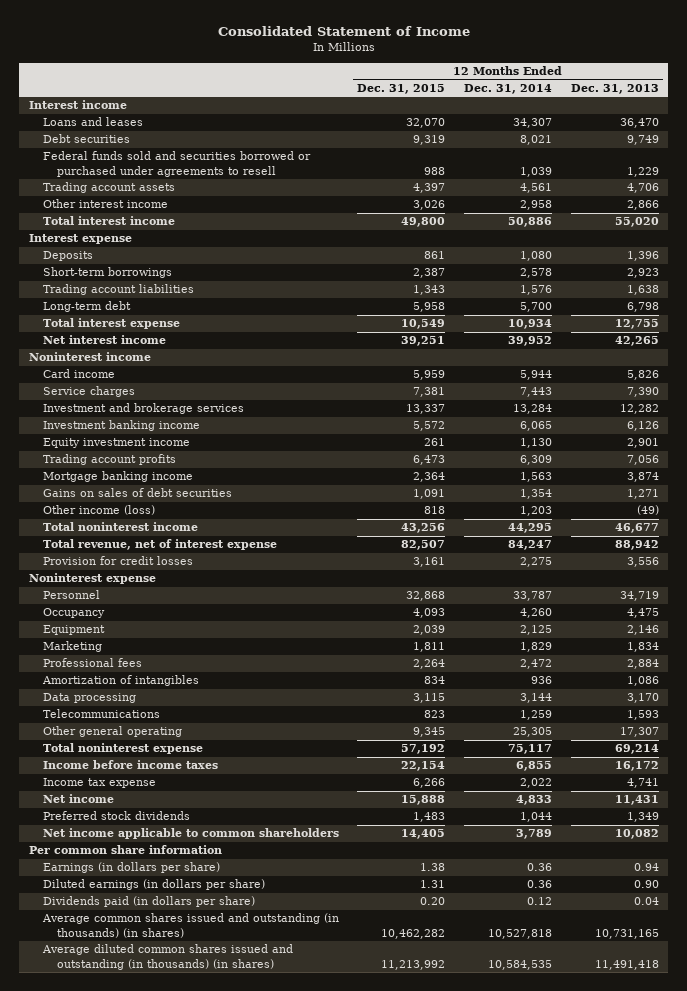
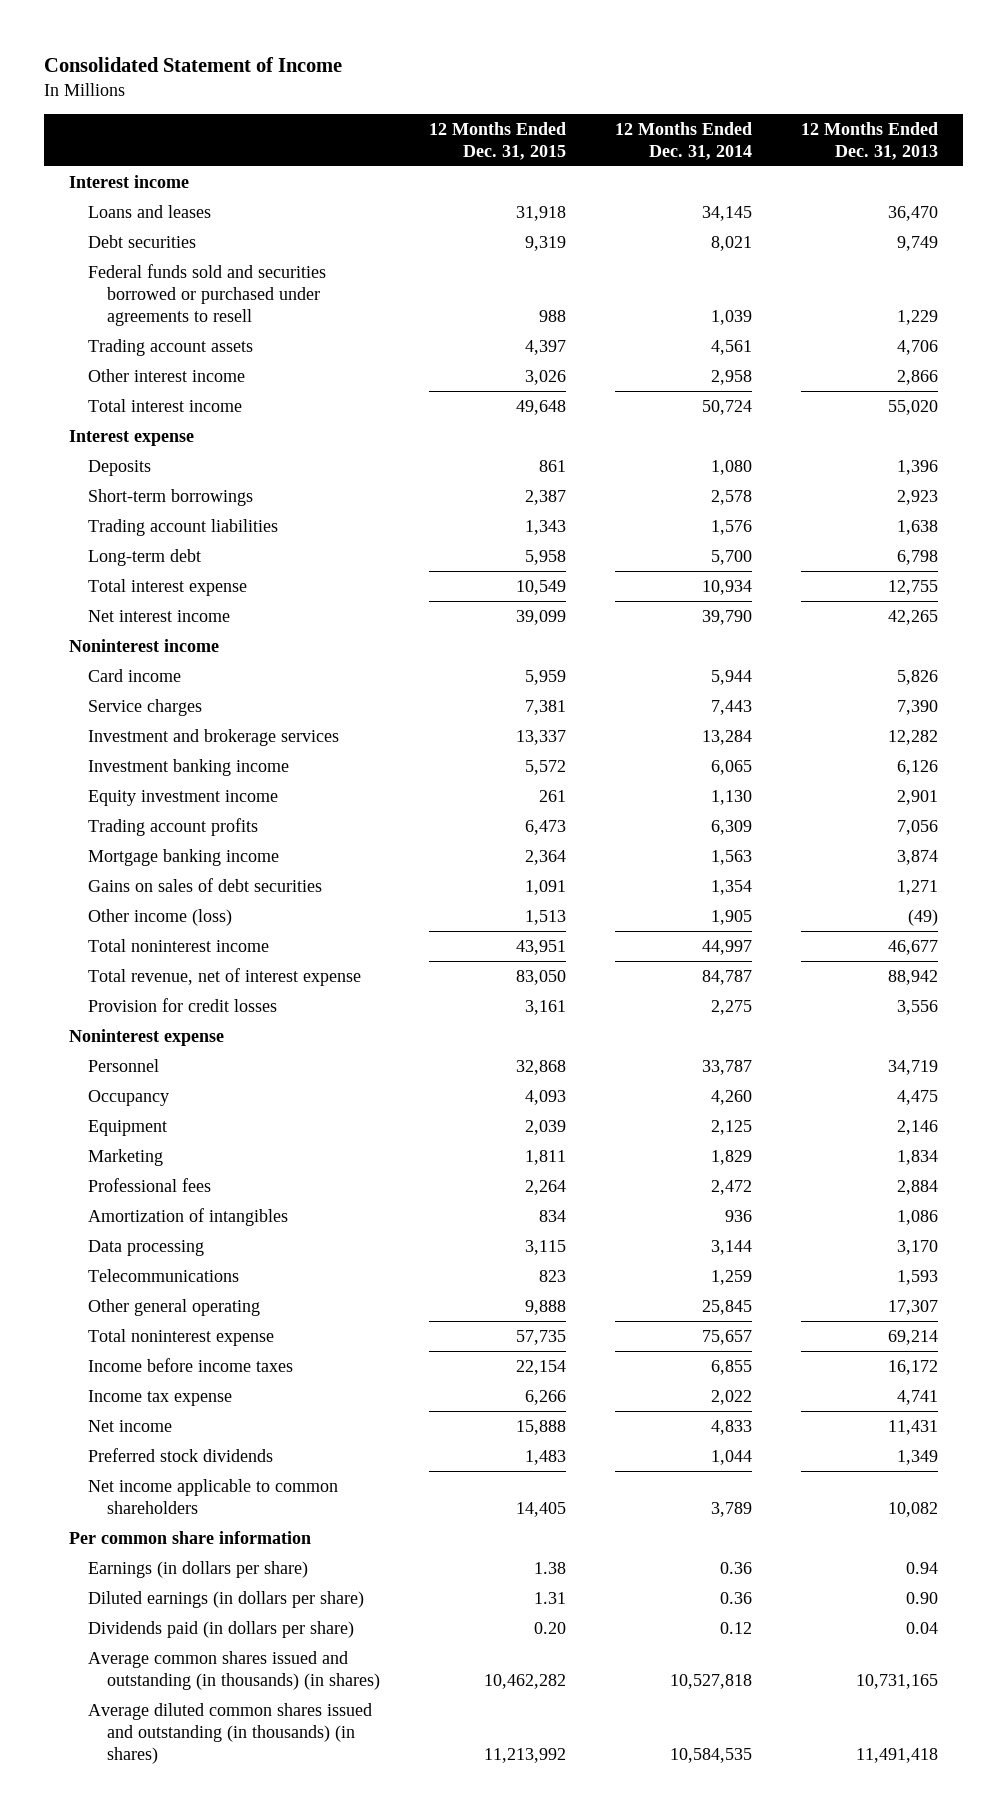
[406,118,446,129] 32,070 -> [515,205,566,221] 31,918
[513,118,553,129] 34,307 -> [702,205,753,221] 34,145
[401,217,446,228] 49,800 -> [515,399,566,415] 49,648
[508,217,553,228] 50,886 -> [702,399,753,415] 50,724
[401,336,446,347] 39,251 -> [515,609,566,625] 39,099
[508,336,553,347] 39,952 -> [702,609,753,625] 39,790
[424,506,446,515] 818 -> [524,909,566,925] 1,513
[520,506,553,517] 1,203 -> [711,909,753,925] 1,905
[401,523,446,534] 43,256 -> [515,939,566,955] 43,951
[508,523,553,534] 44,295 -> [702,939,753,955] 44,997
[401,540,446,551] 82,507 -> [515,969,566,985] 83,050
[508,540,553,551] 84,247 -> [702,969,753,985] 84,787
[413,727,446,738] 9,345 -> [524,1299,566,1315] 9,888
[513,727,553,738] 25,305 -> [702,1299,753,1315] 25,845
[401,744,446,755] 57,192 -> [515,1329,566,1345] 57,735
[508,744,553,755] 75,117 -> [702,1329,753,1345] 75,657

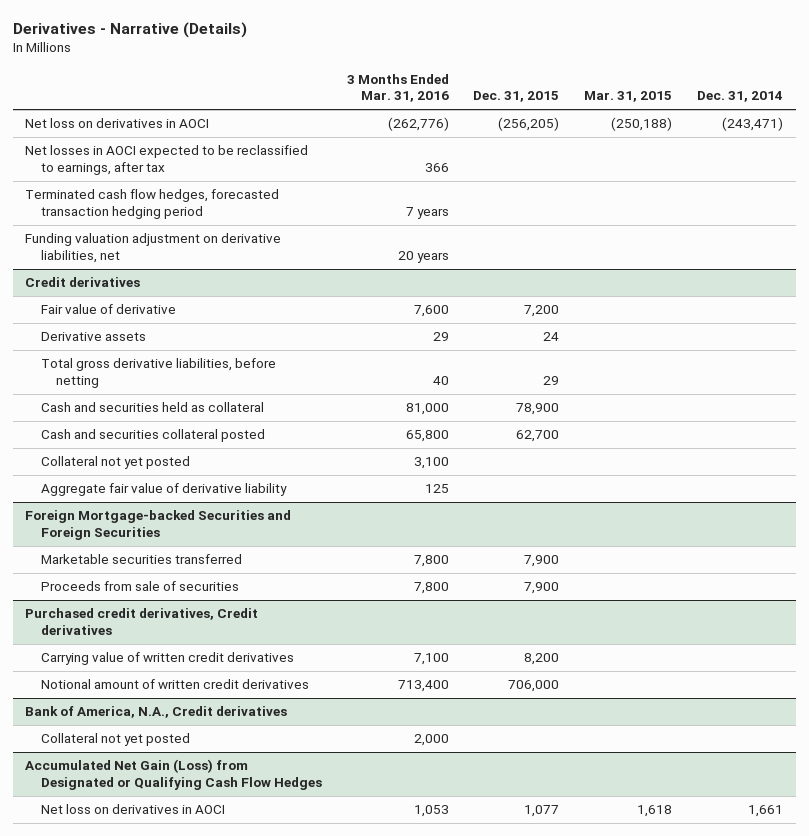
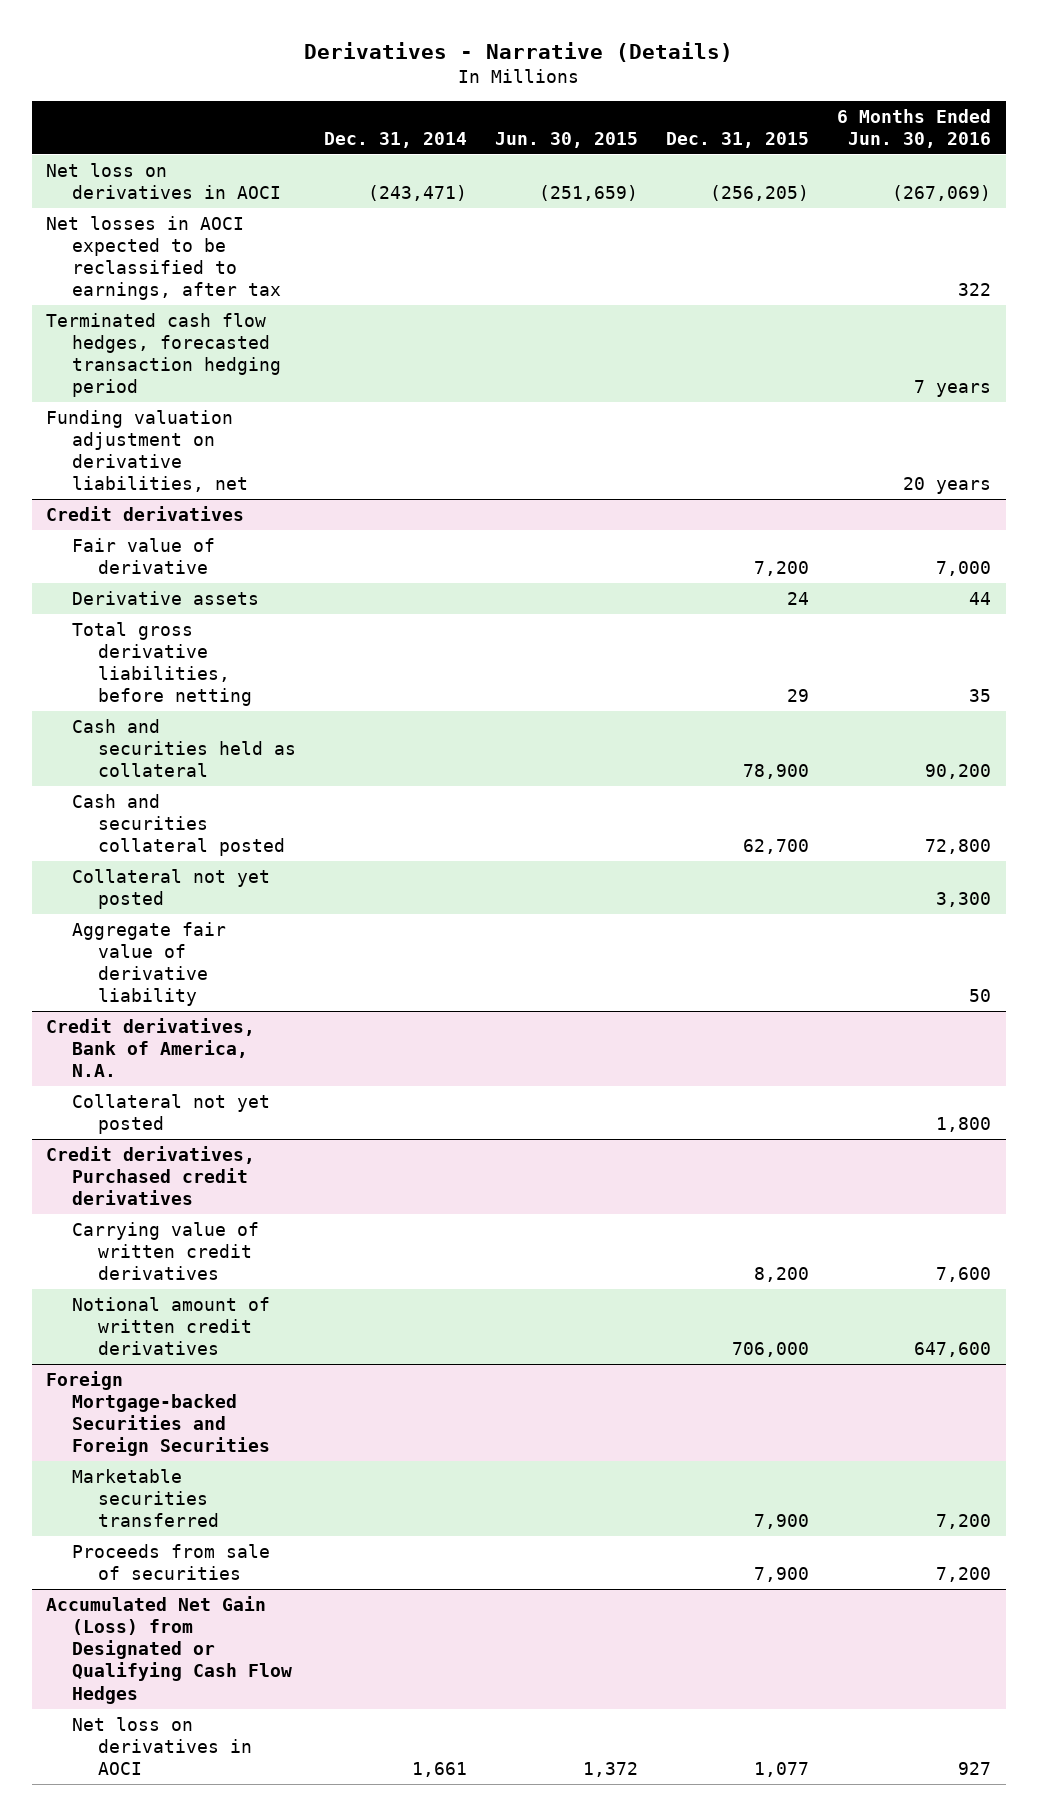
[346,73,449,103] 3 Months Ended Mar. 31, 2016 -> none
[584,91,673,103] Mar. 31, 2015 -> none
none -> [494,132,638,149] Jun. 30, 2015
none -> [837,108,992,149] 6 Months Ended Jun. 30, 2016
none -> [46,1017,256,1078] Credit derivatives, Bank of America, N.A.
none -> [71,1093,270,1135] Collateral not yet posted
none -> [46,1145,256,1206] Credit derivatives, Purchased credit derivatives
none -> [71,1221,259,1281] Carrying value of written credit derivatives
none -> [71,1296,270,1356] Notional amount of written credit derivatives
[25,608,259,636] Purchased credit derivatives, Credit derivatives -> none
[40,652,294,666] Carrying value of written credit derivatives -> none
[40,679,309,690] Notional amount of written credit derivatives -> none
[25,706,288,719] Bank of America, N.A., Credit derivatives -> none
[40,733,190,747] Collateral not yet posted -> none

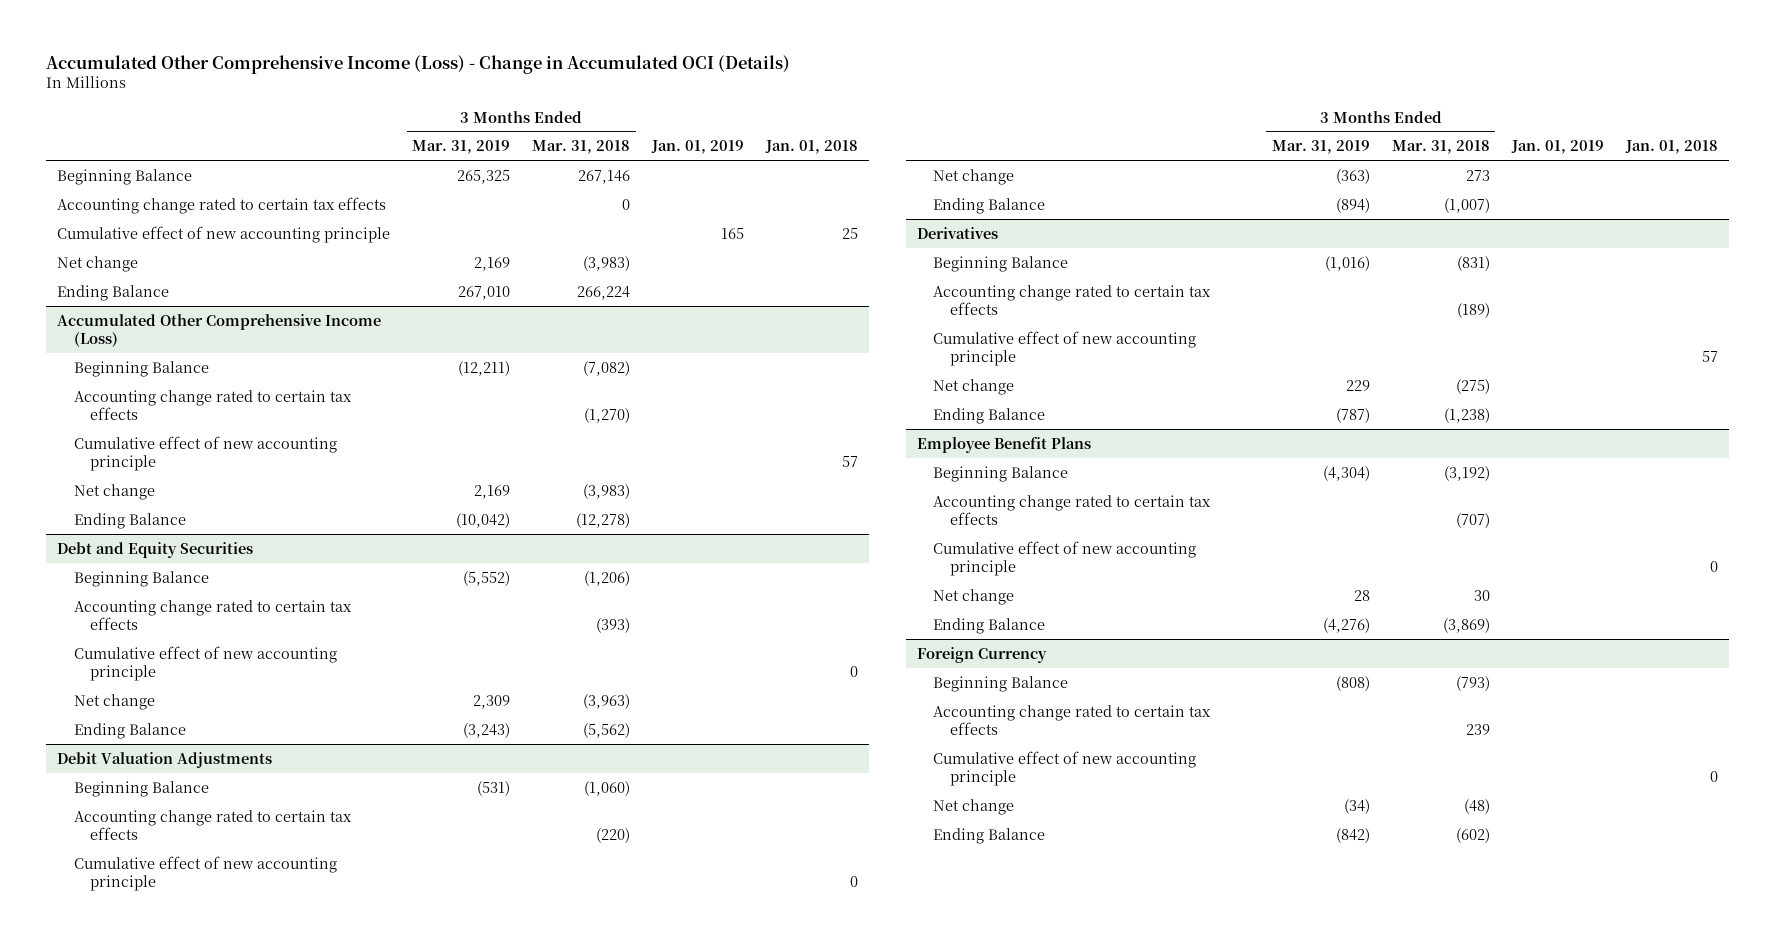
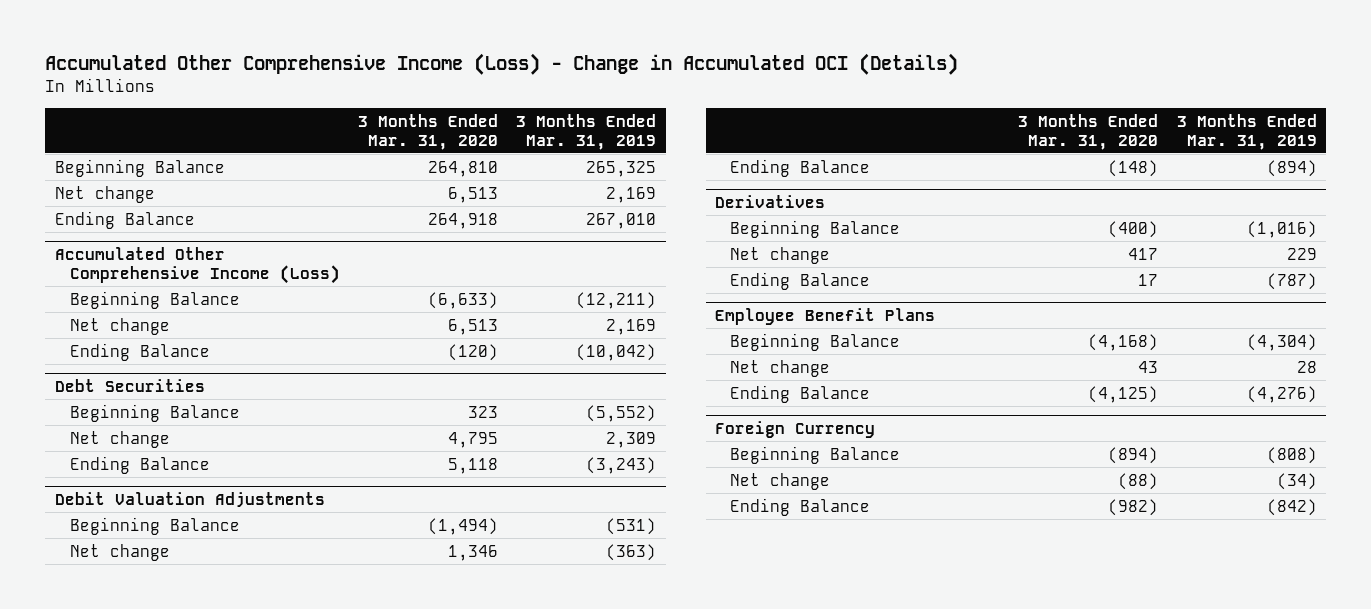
[532,140,631,155] Mar. 31, 2018 -> none
[651,140,745,155] Jan. 01, 2019 -> none
[765,140,859,155] Jan. 01, 2018 -> none
none -> [358,113,499,150] 3 Months Ended Mar. 31, 2020
[57,196,387,214] Accounting change rated to certain tax effects -> none
[57,225,391,243] Cumulative effect of new accounting principle -> none
[73,389,352,421] Accounting change rated to certain tax effects -> none
[73,435,337,472] Cumulative effect of new accounting principle -> none
[57,541,254,558] Debt and Equity Securities -> [54,378,205,392] Debt Securities
[73,599,352,631] Accounting change rated to certain tax effects -> none
[73,645,337,682] Cumulative effect of new accounting principle -> none
[73,809,352,841] Accounting change rated to certain tax effects -> none
[73,855,337,892] Cumulative effect of new accounting principle -> none
[933,284,1212,316] Accounting change rated to certain tax effects -> none
[933,330,1197,367] Cumulative effect of new accounting principle -> none
[933,494,1212,526] Accounting change rated to certain tax effects -> none
[933,540,1197,577] Cumulative effect of new accounting principle -> none
[933,704,1212,736] Accounting change rated to certain tax effects -> none
[933,750,1197,787] Cumulative effect of new accounting principle -> none

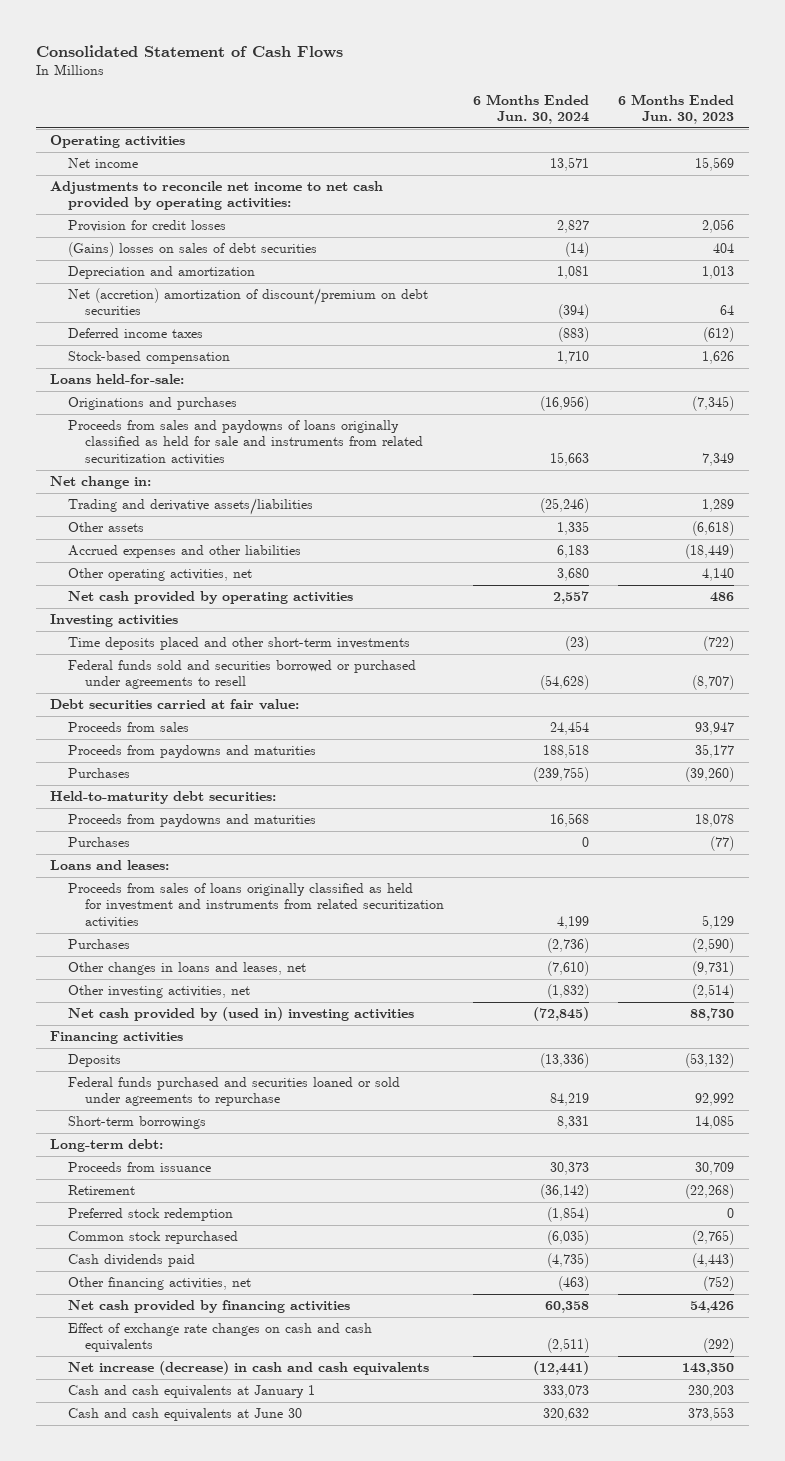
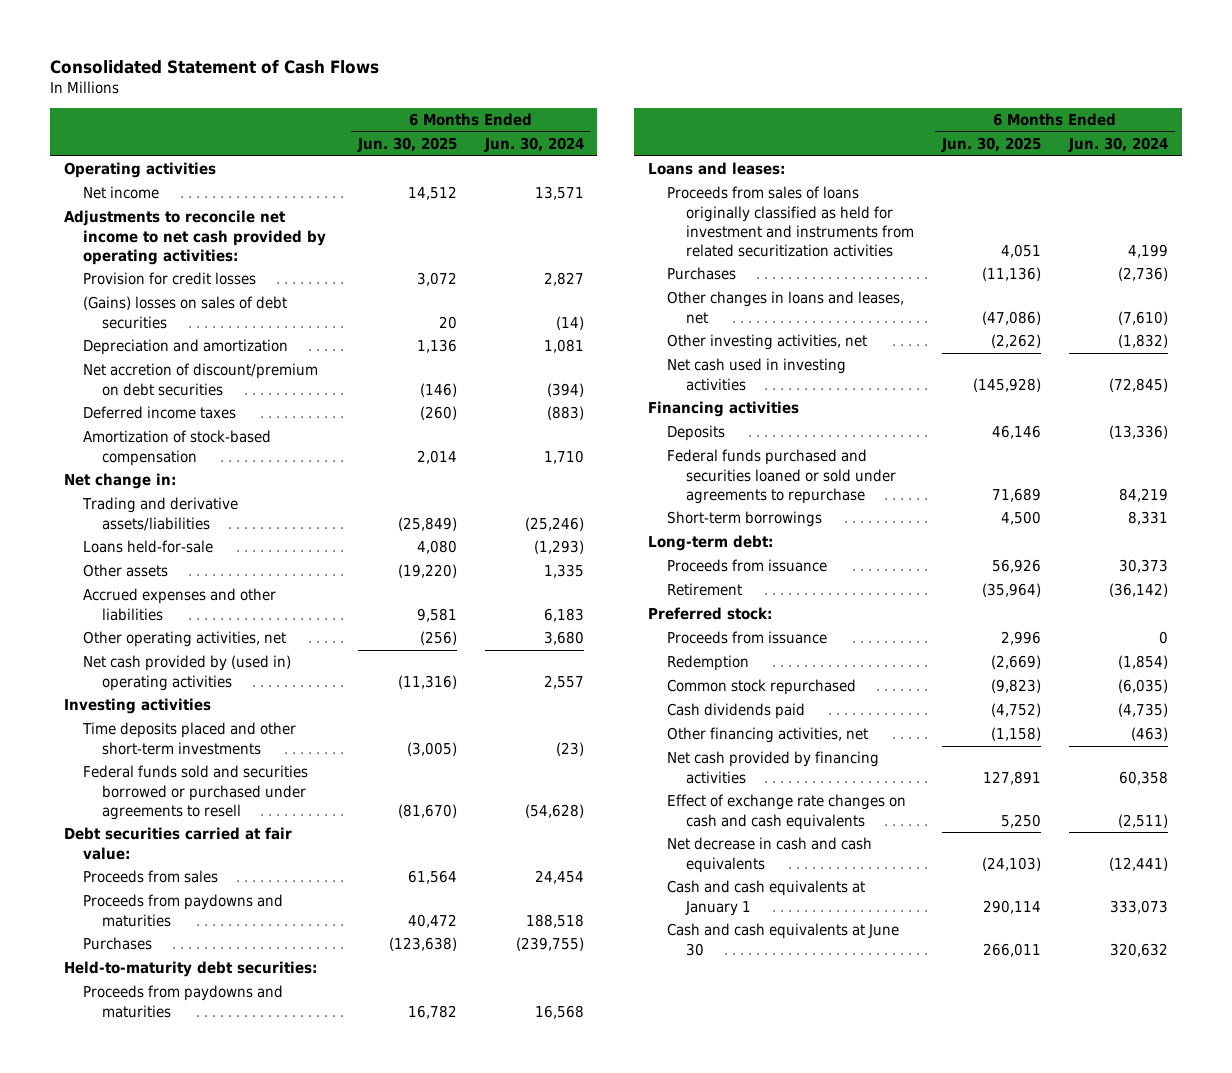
[618,93,735,125] 6 Months Ended Jun. 30, 2023 -> none
none -> [356,137,457,153] Jun. 30, 2025
[67,288,428,316] Net (accretion) amortization of discount/premium on debt securities -> [82,363,318,396] Net accretion of discount/premium on debt securities
[50,374,185,385] Loans held-for-sale: -> none
[67,397,237,411] Originations and purchases -> none
[67,420,423,465] Proceeds from sales and paydowns of loans originally classified as held for sale and instruments from related securitization activities -> none
[67,351,230,365] Stock-based compensation -> [82,430,271,466] Amortization of stock-based compensation
none -> [82,540,213,554] Loans held-for-sale
[67,591,353,605] Net cash provided by operating activities -> [82,655,291,691] Net cash provided by (used in) operating activities
[67,837,130,848] Purchases -> none
[67,1007,414,1022] Net cash provided by (used in) investing activities -> [667,358,847,391] Net cash used in investing activities
none -> [648,607,773,621] Preferred stock:
none -> [667,631,828,645] Proceeds from issuance
[67,1208,233,1222] Preferred stock redemption -> [667,655,750,672] Redemption
[67,1361,429,1376] Net increase (decrease) in cash and cash equivalents -> [667,837,873,873] Net decrease in cash and cash equivalents

